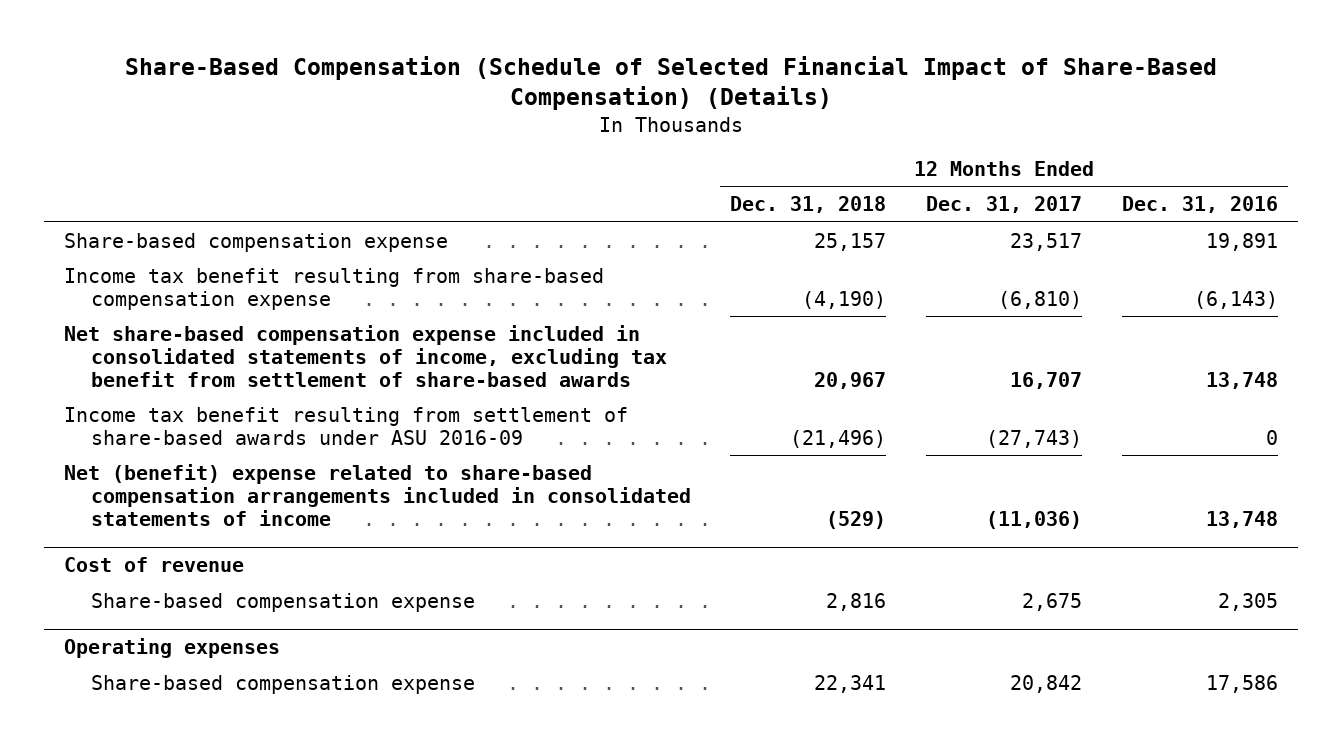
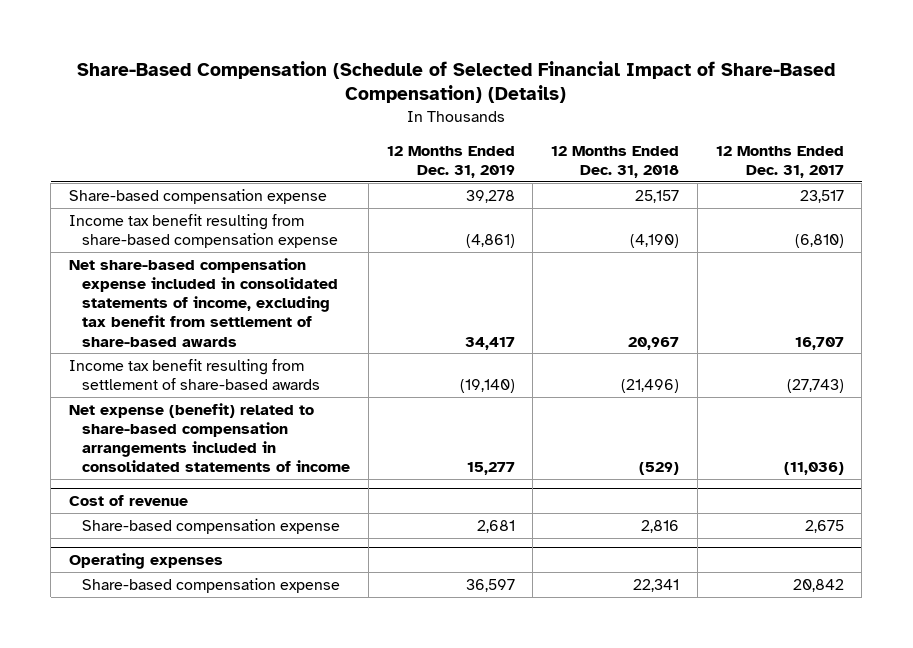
[1122,196,1279,214] Dec. 31, 2016 -> none
none -> [386,145,515,178] 12 Months Ended Dec. 31, 2019
[64,406,629,445] Income tax benefit resulting from settlement of share-based awards under ASU 2016-09 -> [69,358,321,390] Income tax benefit resulting from settlement of share-based awards
[64,463,691,526] Net (benefit) expense related to share-based compensation arrangements included in consolidated statements of income -> [69,402,351,473] Net expense (benefit) related to share-based compensation arrangements included in consolidated statements of income

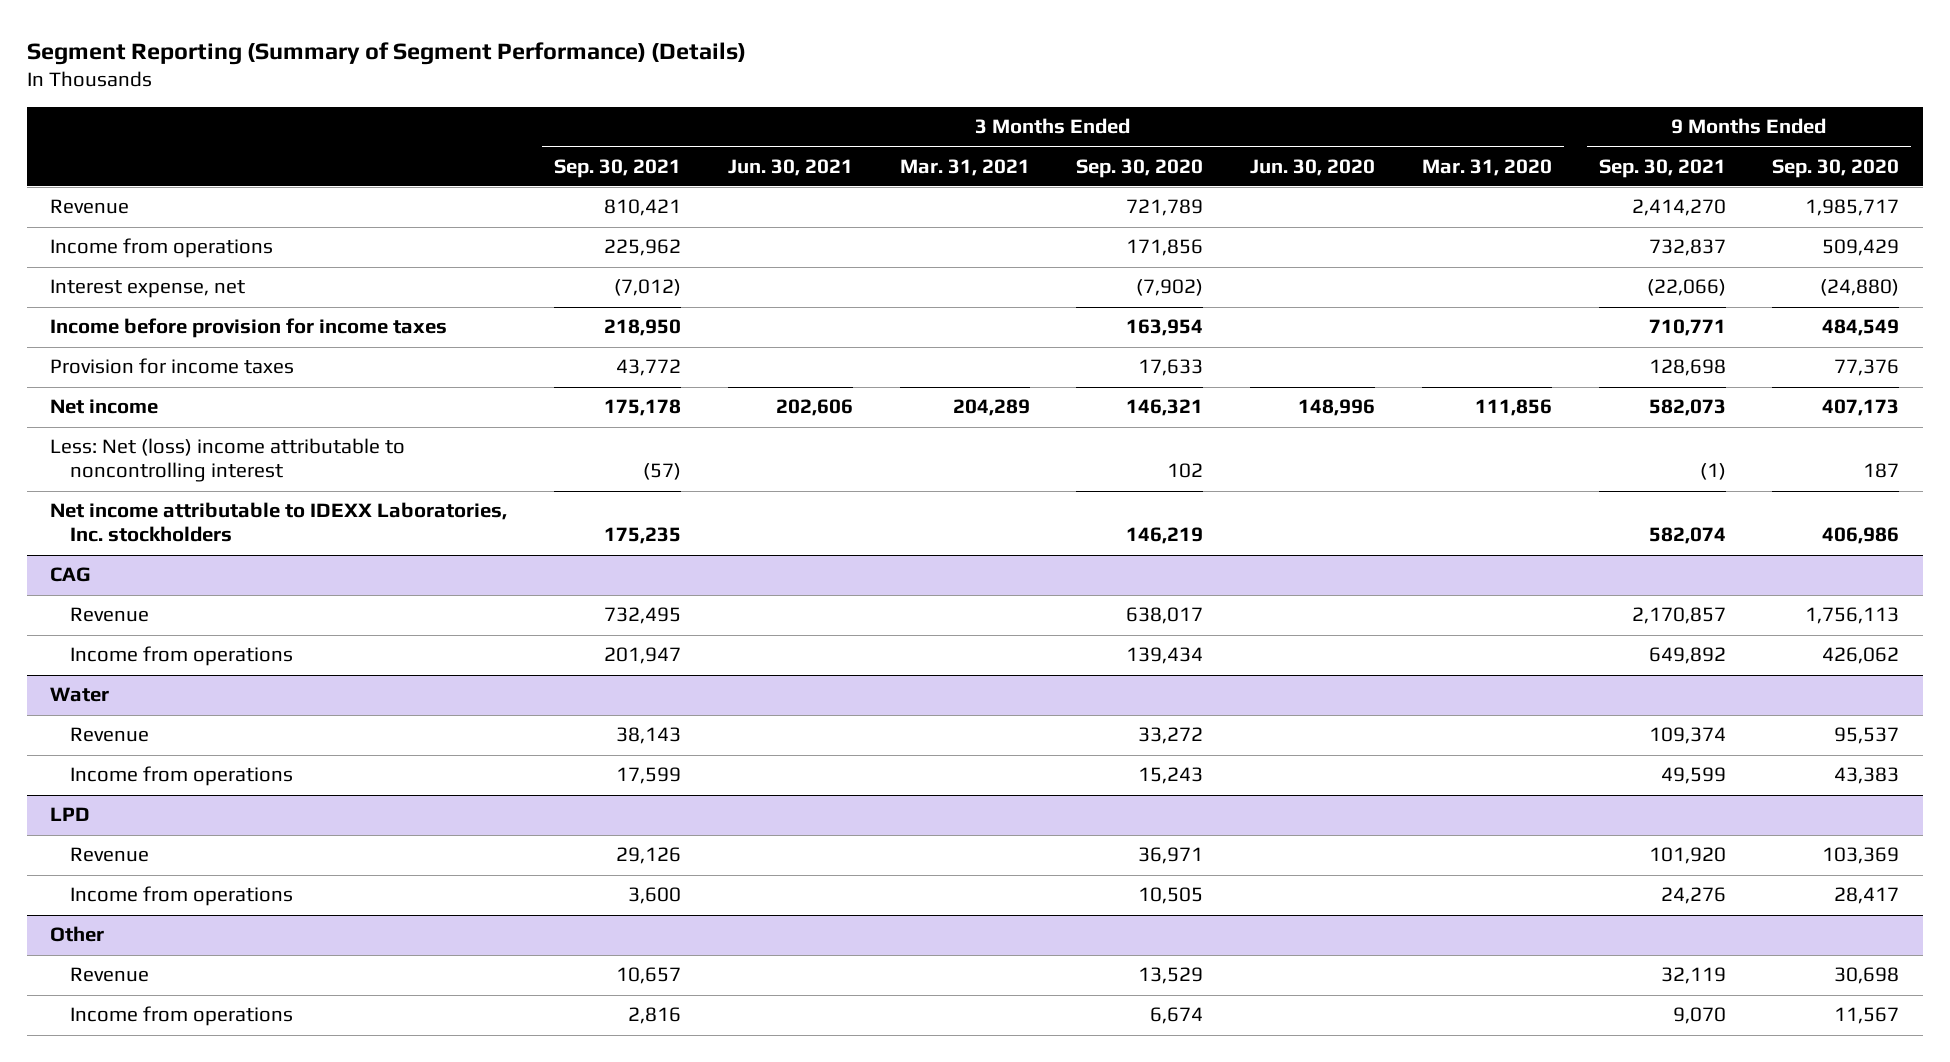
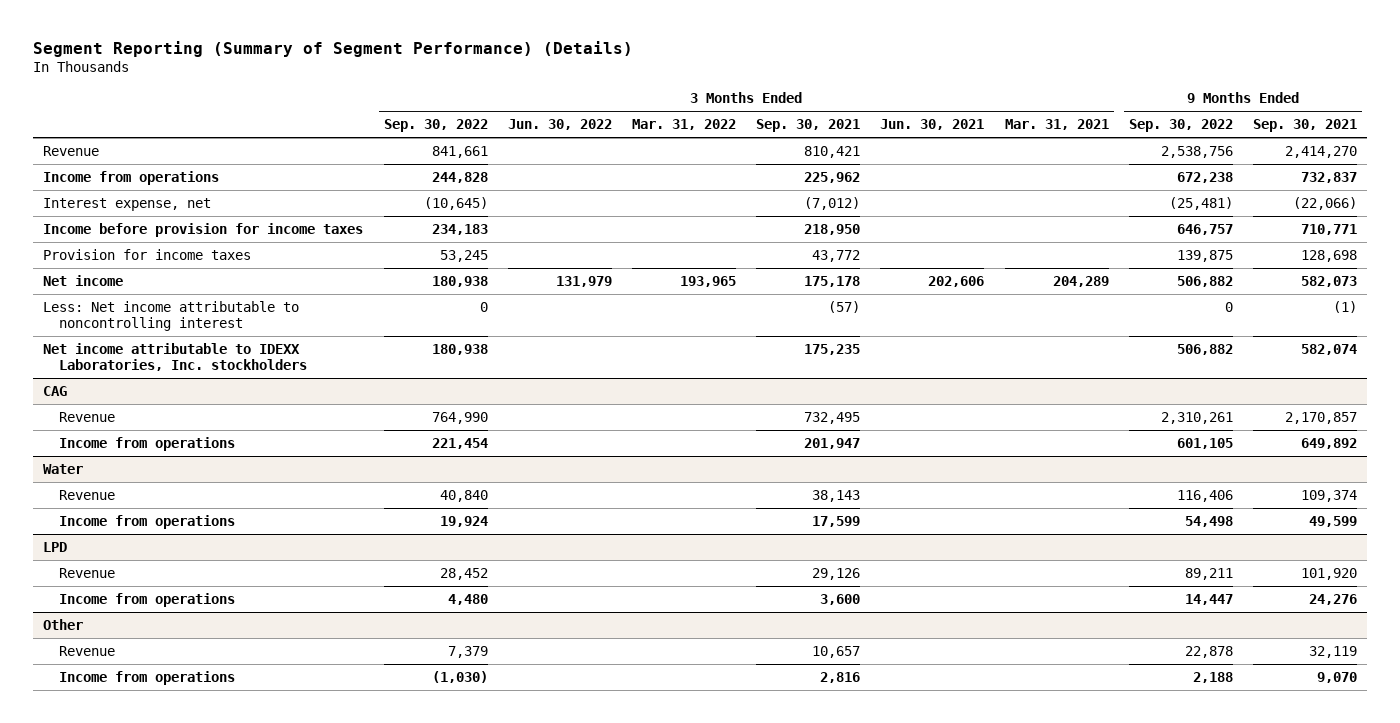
[1076,158,1204,178] Sep. 30, 2020 -> none
[1250,158,1376,176] Jun. 30, 2020 -> none
[1421,158,1552,176] Mar. 31, 2020 -> none
[1772,158,1900,178] Sep. 30, 2020 -> none
none -> [383,119,488,133] Sep. 30, 2022
none -> [507,119,612,131] Jun. 30, 2022
none -> [631,119,736,131] Mar. 31, 2022
none -> [1128,119,1233,133] Sep. 30, 2022
[50,438,406,483] Less: Net (loss) income attributable to noncontrolling interest -> [43,300,300,331] Less: Net income attributable to noncontrolling interest

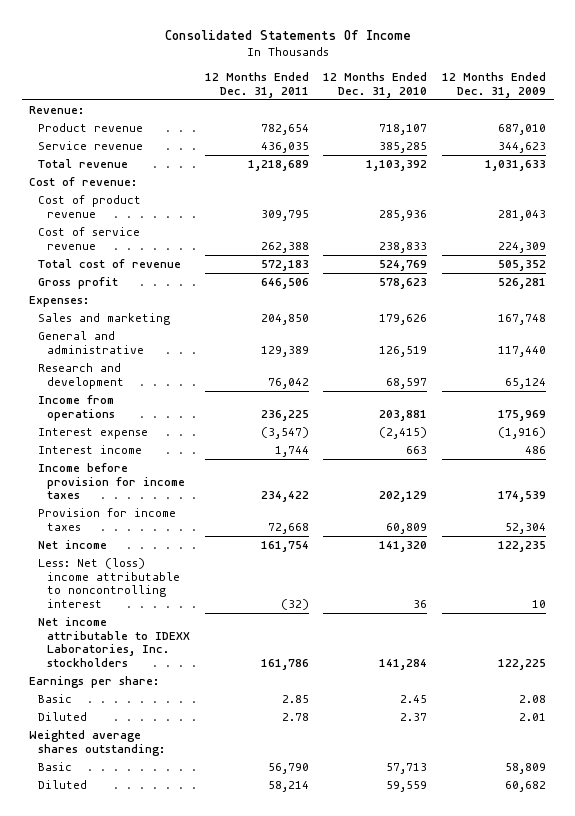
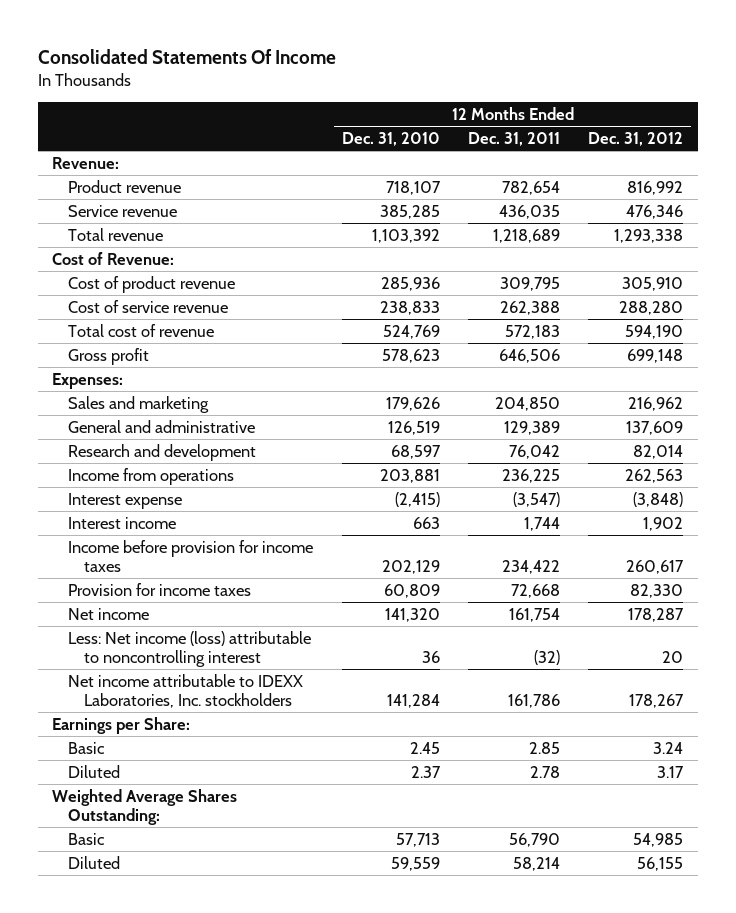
[442,72,547,98] 12 Months Ended Dec. 31, 2009 -> none
none -> [588,131,684,146] Dec. 31, 2012
[29,177,138,187] Cost of revenue: -> [52,251,175,265] Cost of Revenue:
[38,558,180,609] Less: Net (loss) income attributable to noncontrolling interest -> [68,630,312,668] Less: Net income (loss) attributable to noncontrolling interest
[29,676,160,689] Earnings per share: -> [52,716,191,734] Earnings per Share:
[29,730,166,756] Weighted average shares outstanding: -> [52,788,238,826] Weighted Average Shares Outstanding:

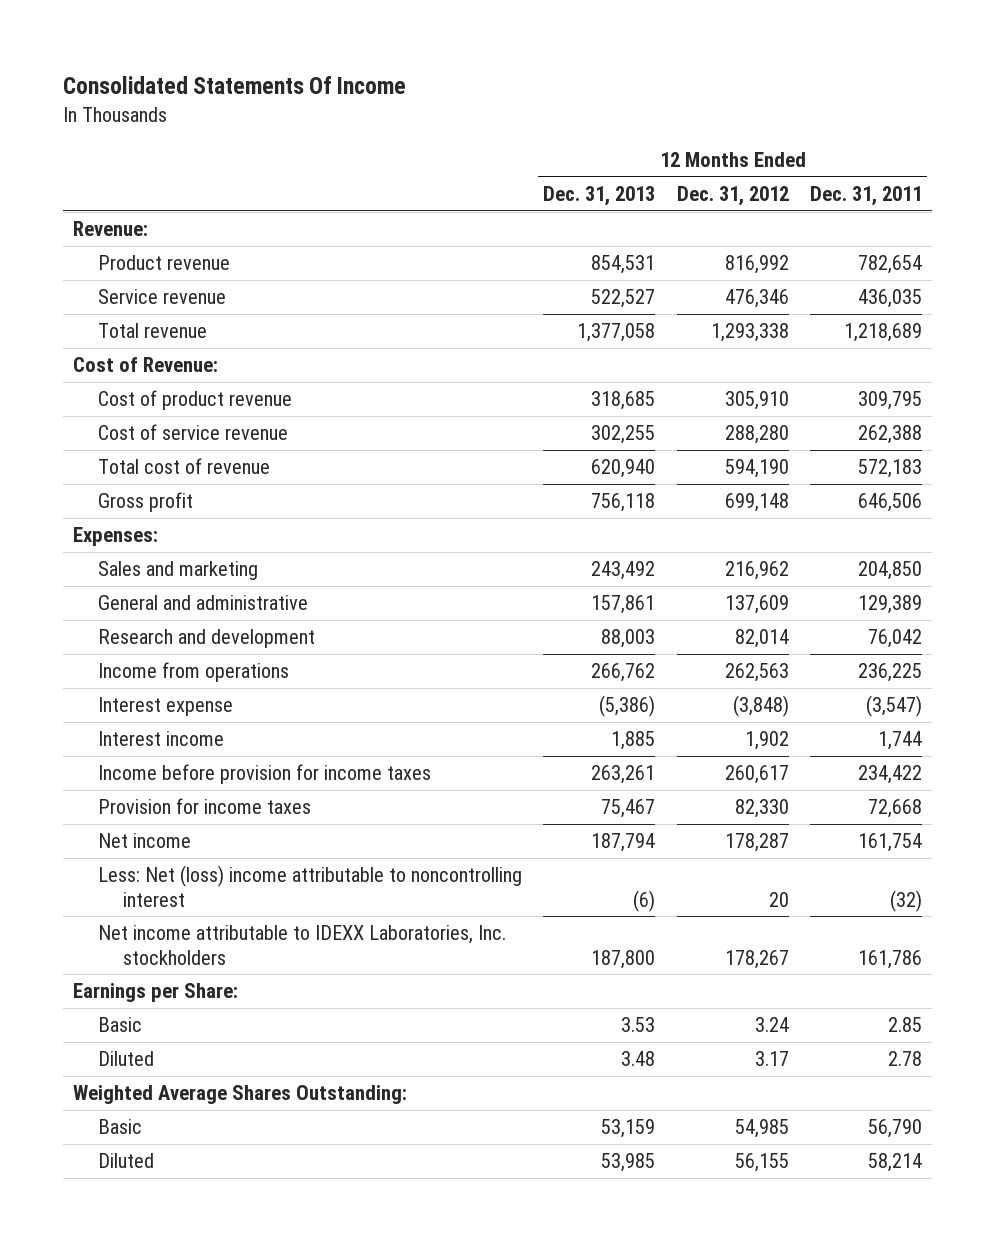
[341,131,440,146] Dec. 31, 2010 -> none
none -> [543,186,656,207] Dec. 31, 2013
[68,630,312,668] Less: Net income (loss) attributable to noncontrolling interest -> [98,865,523,907] Less: Net (loss) income attributable to noncontrolling interest

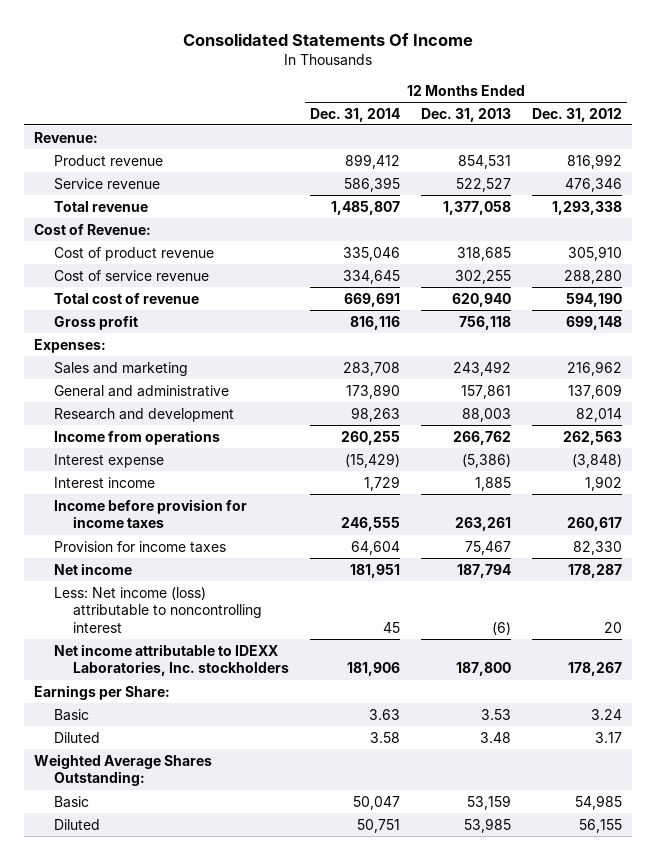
[809,186,922,207] Dec. 31, 2011 -> none
none -> [309,107,400,122] Dec. 31, 2014
[98,865,523,907] Less: Net (loss) income attributable to noncontrolling interest -> [53,586,262,634] Less: Net income (loss) attributable to noncontrolling interest

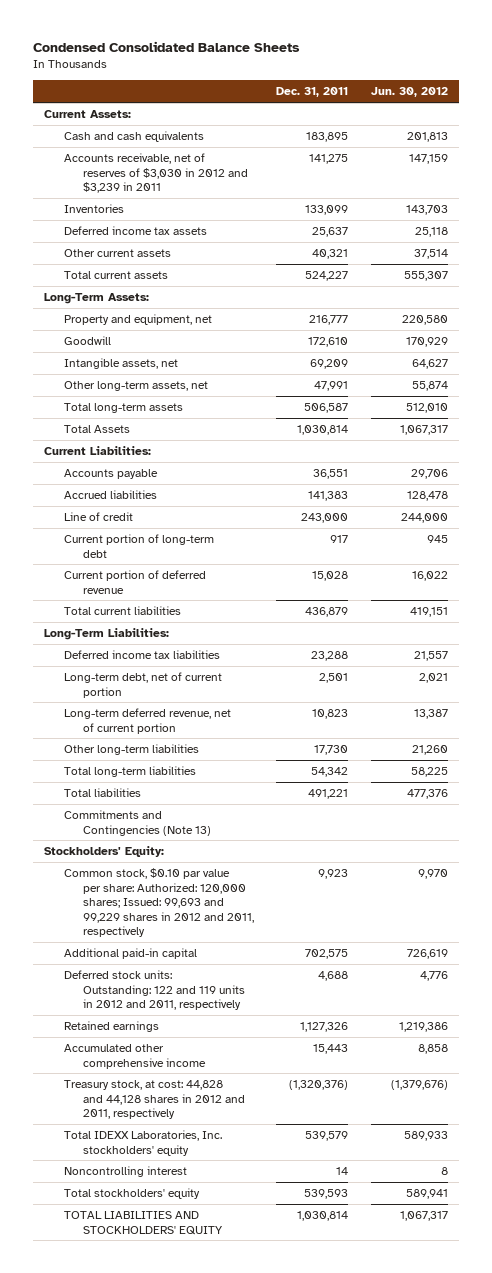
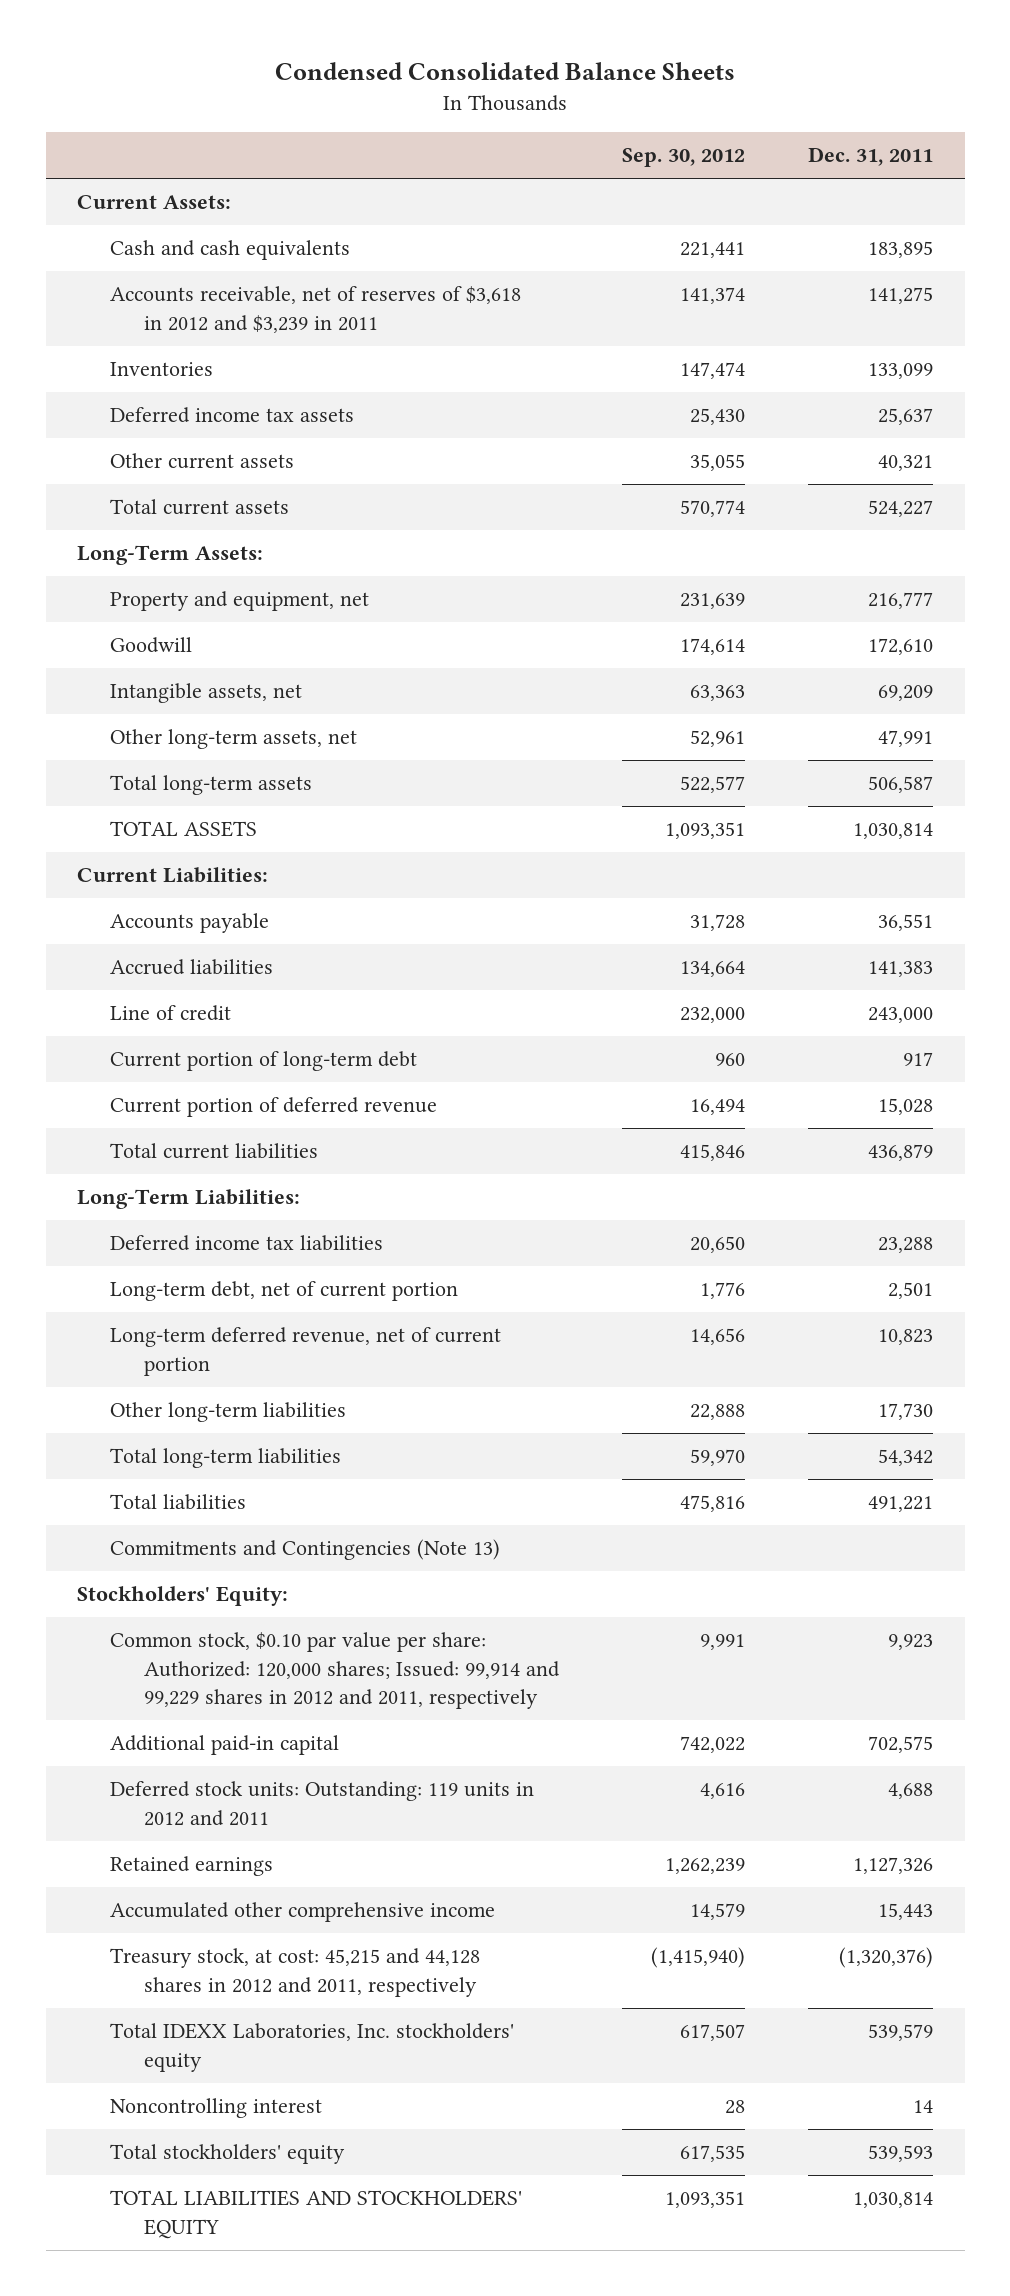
[370,87,448,98] Jun. 30, 2012 -> none
none -> [621,148,745,168] Sep. 30, 2012
[63,153,248,194] Accounts receivable, net of reserves of $3,030 in 2012 and $3,239 in 2011 -> [110,286,522,333] Accounts receivable, net of reserves of $3,618 in 2012 and $3,239 in 2011
[63,425,130,434] Total Assets -> [110,821,258,838] TOTAL ASSETS
[63,868,254,938] Common stock, $0.10 par value per share: Authorized: 120,000 shares; Issued: 99,693 and 99,229 shares in 2012 and 2011, respectively -> [110,1632,560,1710] Common stock, $0.10 par value per share: Authorized: 120,000 shares; Issued: 99,914 and 99,229 shares in 2012 and 2011, respectively
[63,970,245,1011] Deferred stock units: Outstanding: 122 and 119 units in 2012 and 2011, respectively -> [110,1781,535,1826] Deferred stock units: Outstanding: 119 units in 2012 and 2011
[63,1080,245,1120] Treasury stock, at cost: 44,828 and 44,128 shares in 2012 and 2011, respectively -> [110,1948,481,1997] Treasury stock, at cost: 45,215 and 44,128 shares in 2012 and 2011, respectively

